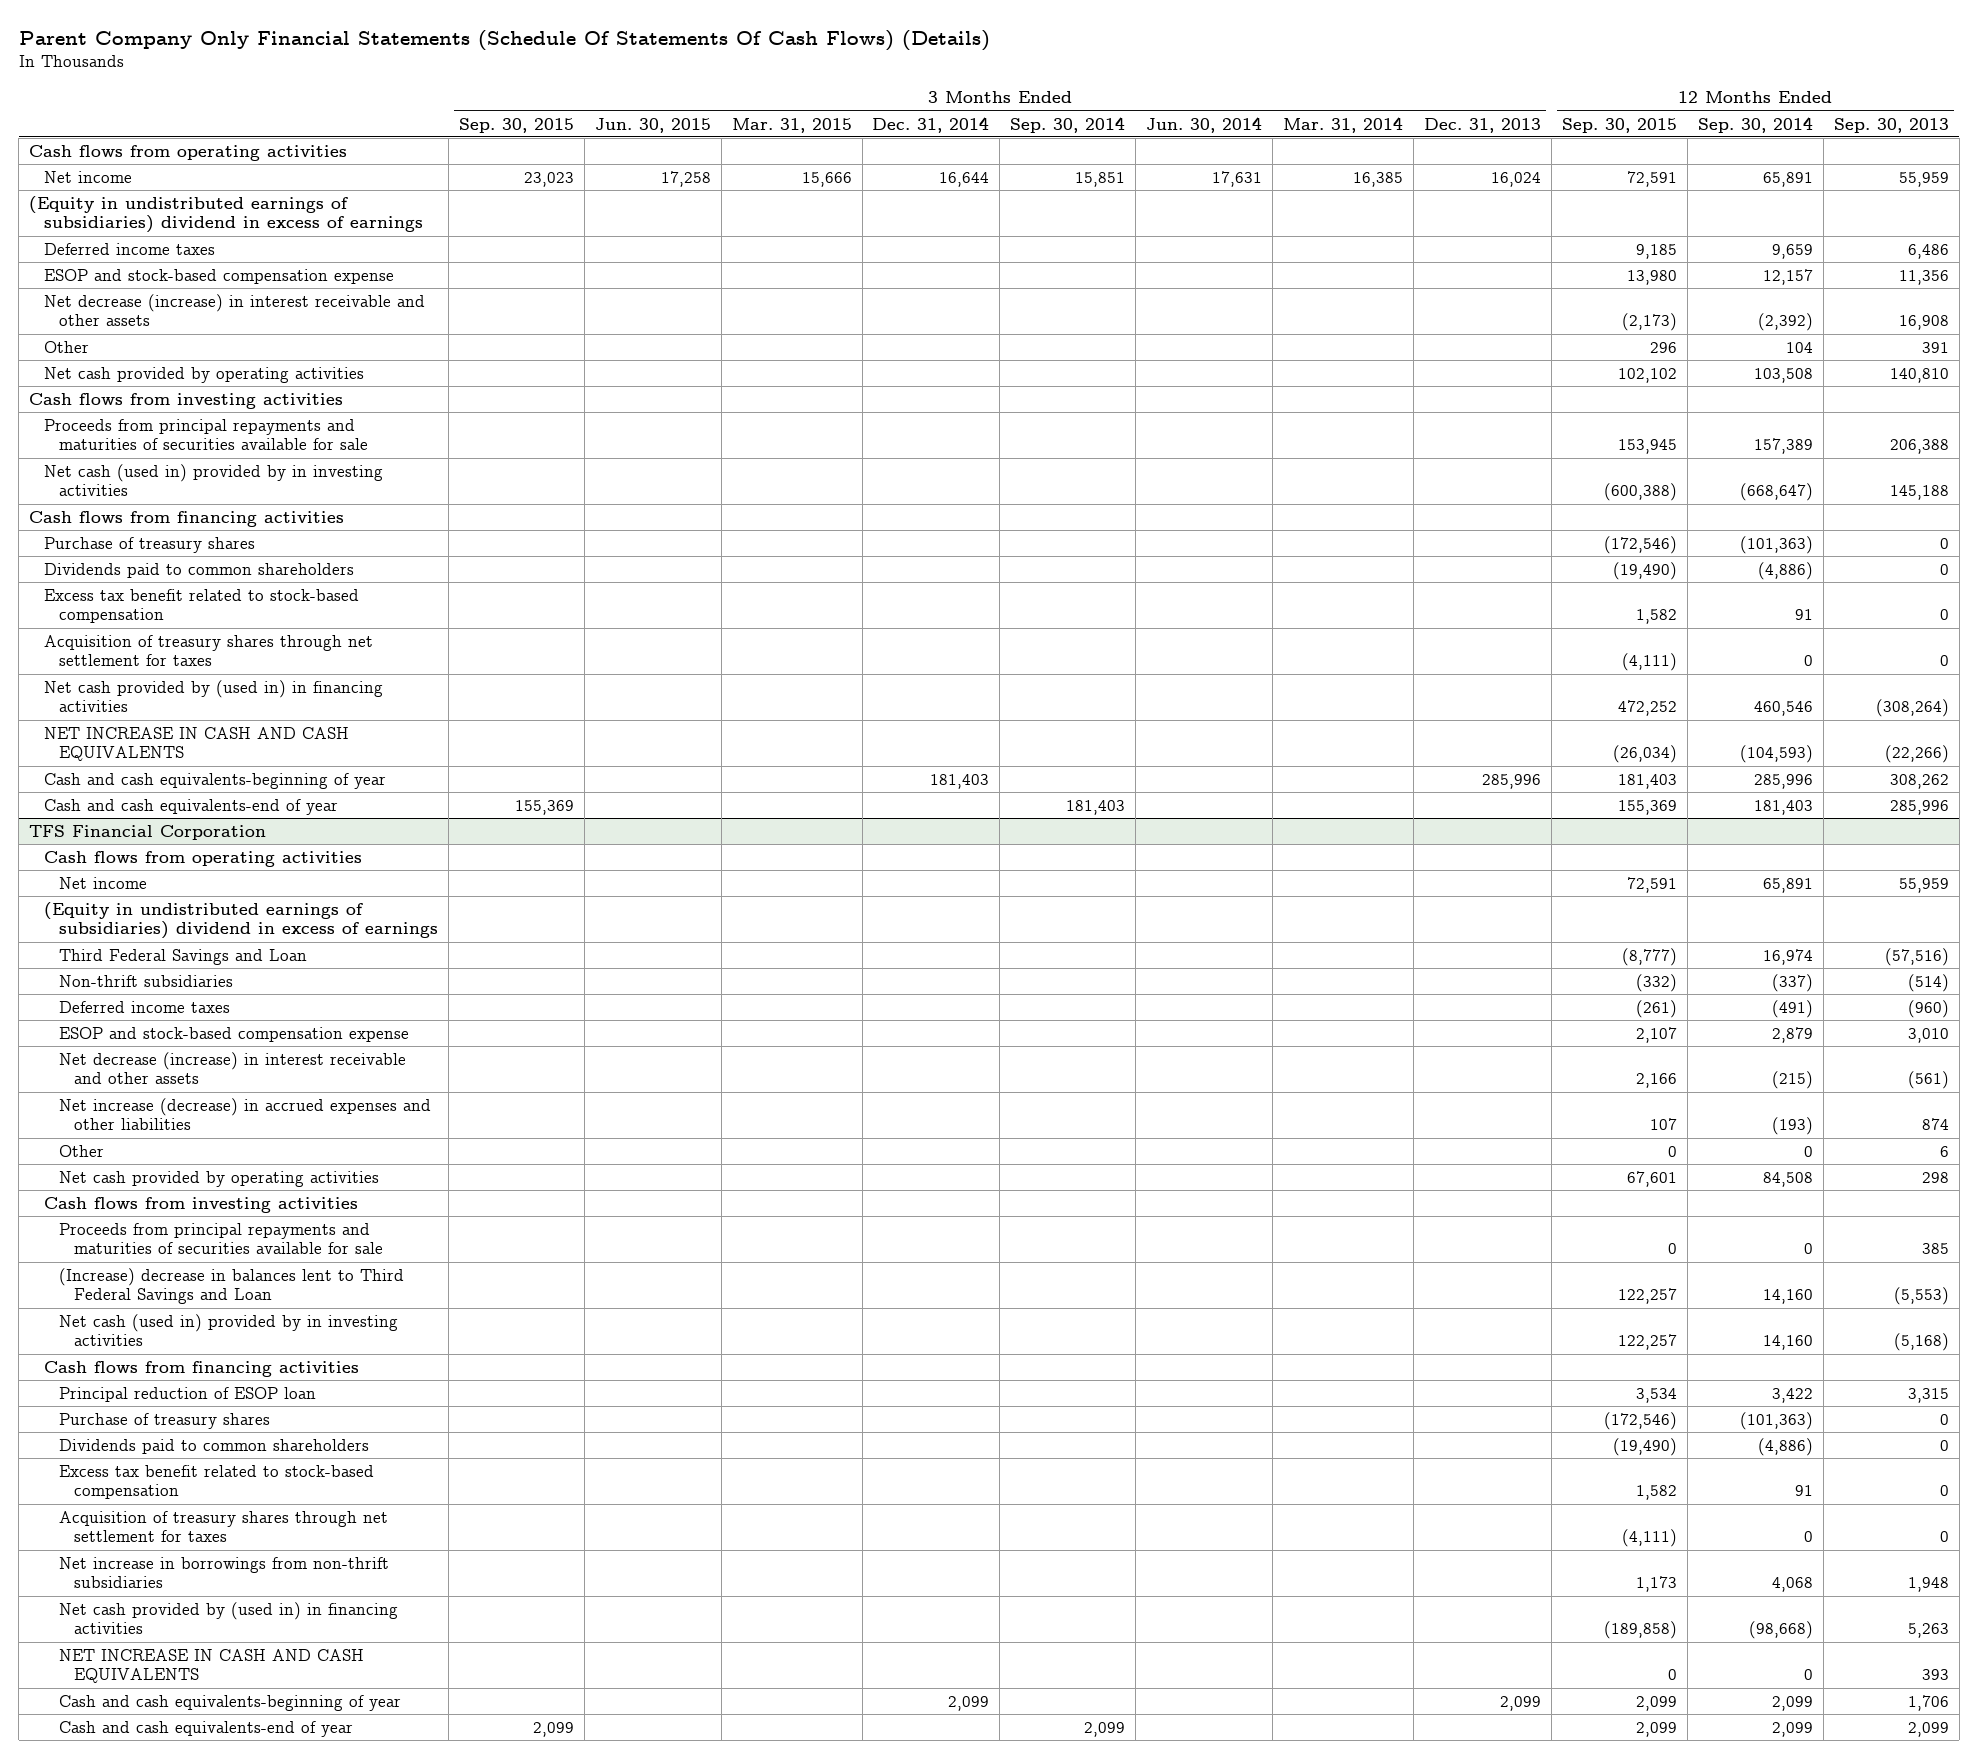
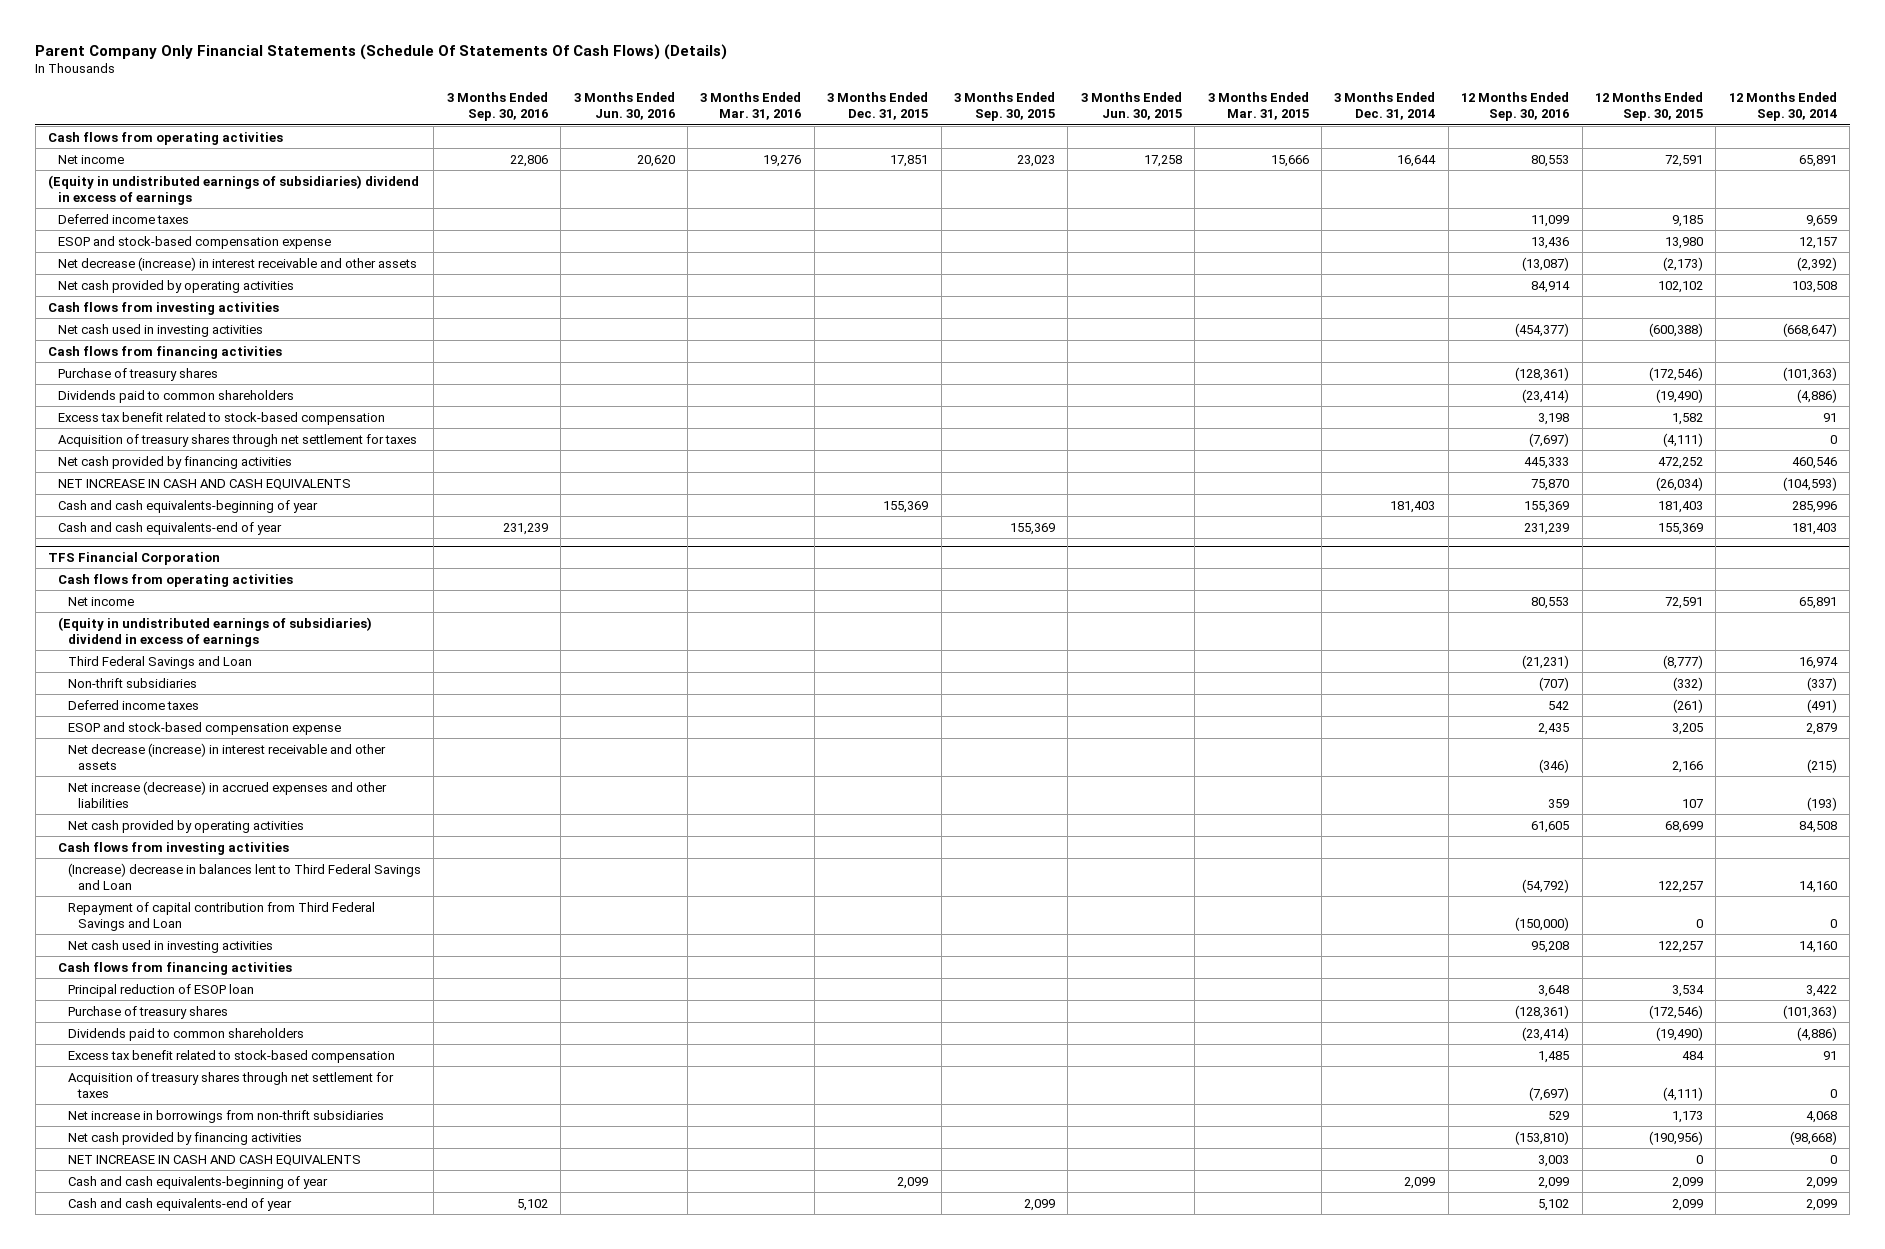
[1010,116,1126,133] Sep. 30, 2014 -> none
[1146,116,1263,133] Jun. 30, 2014 -> none
[1283,116,1404,133] Mar. 31, 2014 -> none
[1423,117,1541,133] Dec. 31, 2013 -> none
[1833,117,1949,133] Sep. 30, 2013 -> none
none -> [446,92,548,122] 3 Months Ended Sep. 30, 2016
none -> [573,92,675,121] 3 Months Ended Jun. 30, 2016
none -> [700,92,802,121] 3 Months Ended Mar. 31, 2016
none -> [827,92,929,121] 3 Months Ended Dec. 31, 2015
none -> [1461,92,1570,122] 12 Months Ended Sep. 30, 2016
[44,340,90,353] Other -> none
[44,418,368,451] Proceeds from principal repayments and maturities of securities available for sale -> none
[44,463,384,497] Net cash (used in) provided by in investing activities -> [58,323,264,337] Net cash used in investing activities
[44,679,384,713] Net cash provided by (used in) in financing activities -> [58,455,293,469] Net cash provided by financing activities
[1635,1026,1677,1043] 2,107 -> [1672,722,1704,735] 3,205
[58,1144,104,1157] Other -> none
[1626,1170,1677,1187] 67,601 -> [1665,820,1704,833] 68,699
[58,1222,383,1255] Proceeds from principal repayments and maturities of securities available for sale -> none
none -> [68,901,376,931] Repayment of capital contribution from Third Federal Savings and Loan
[58,1313,398,1347] Net cash (used in) provided by in investing activities -> [68,939,274,953] Net cash used in investing activities
[1635,1485,1677,1501] 1,582 -> [1682,1050,1705,1060] 484
[58,1601,398,1635] Net cash provided by (used in) in financing activities -> [68,1131,303,1145] Net cash provided by financing activities
[1603,1621,1677,1640] (189,858) -> [1649,1130,1704,1145] (190,956)

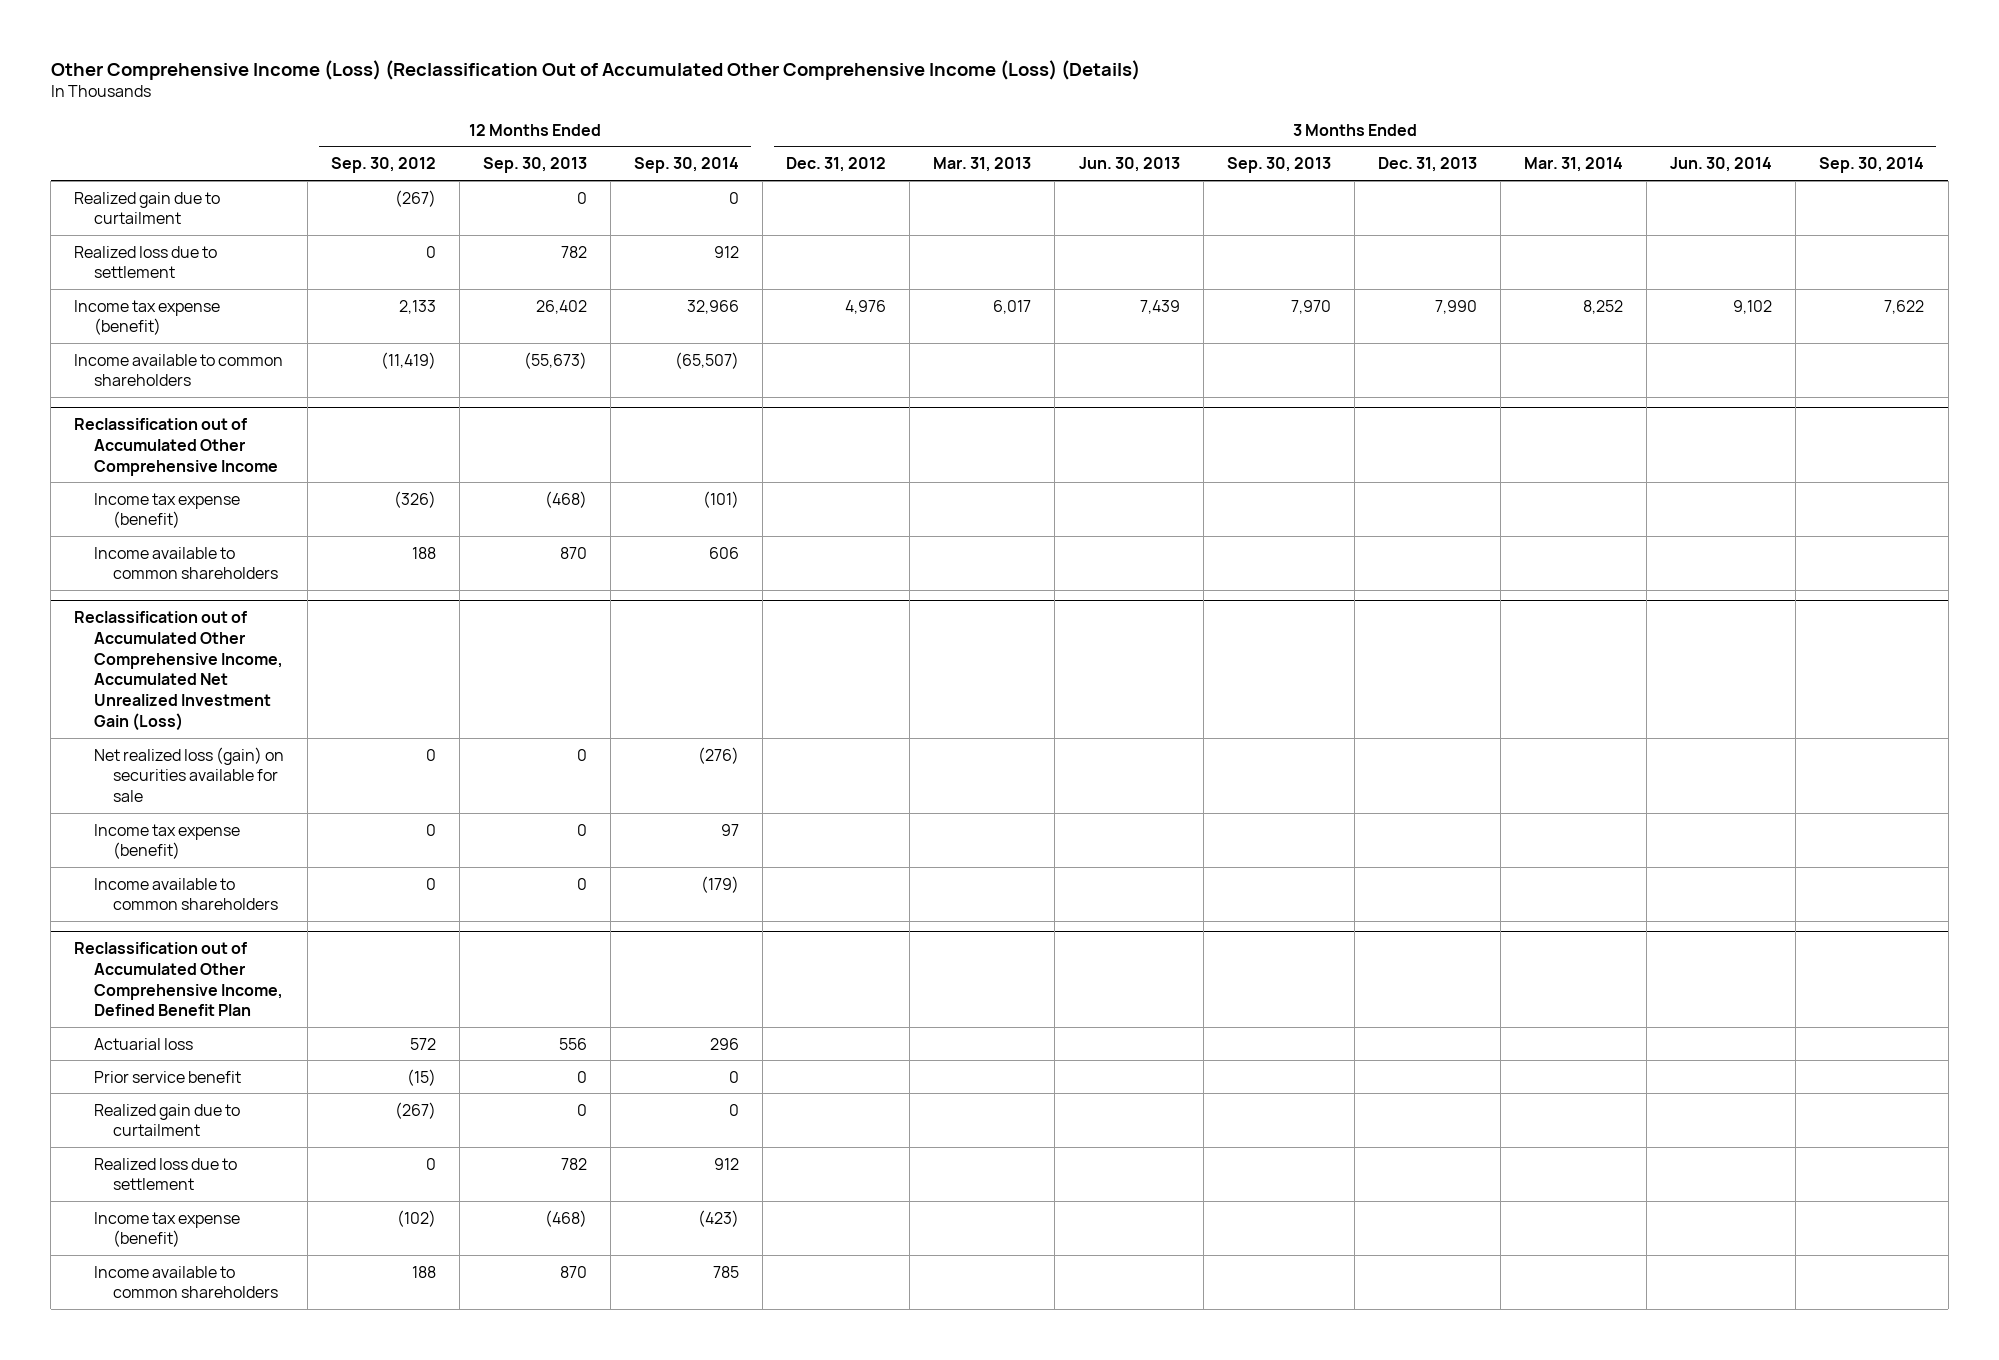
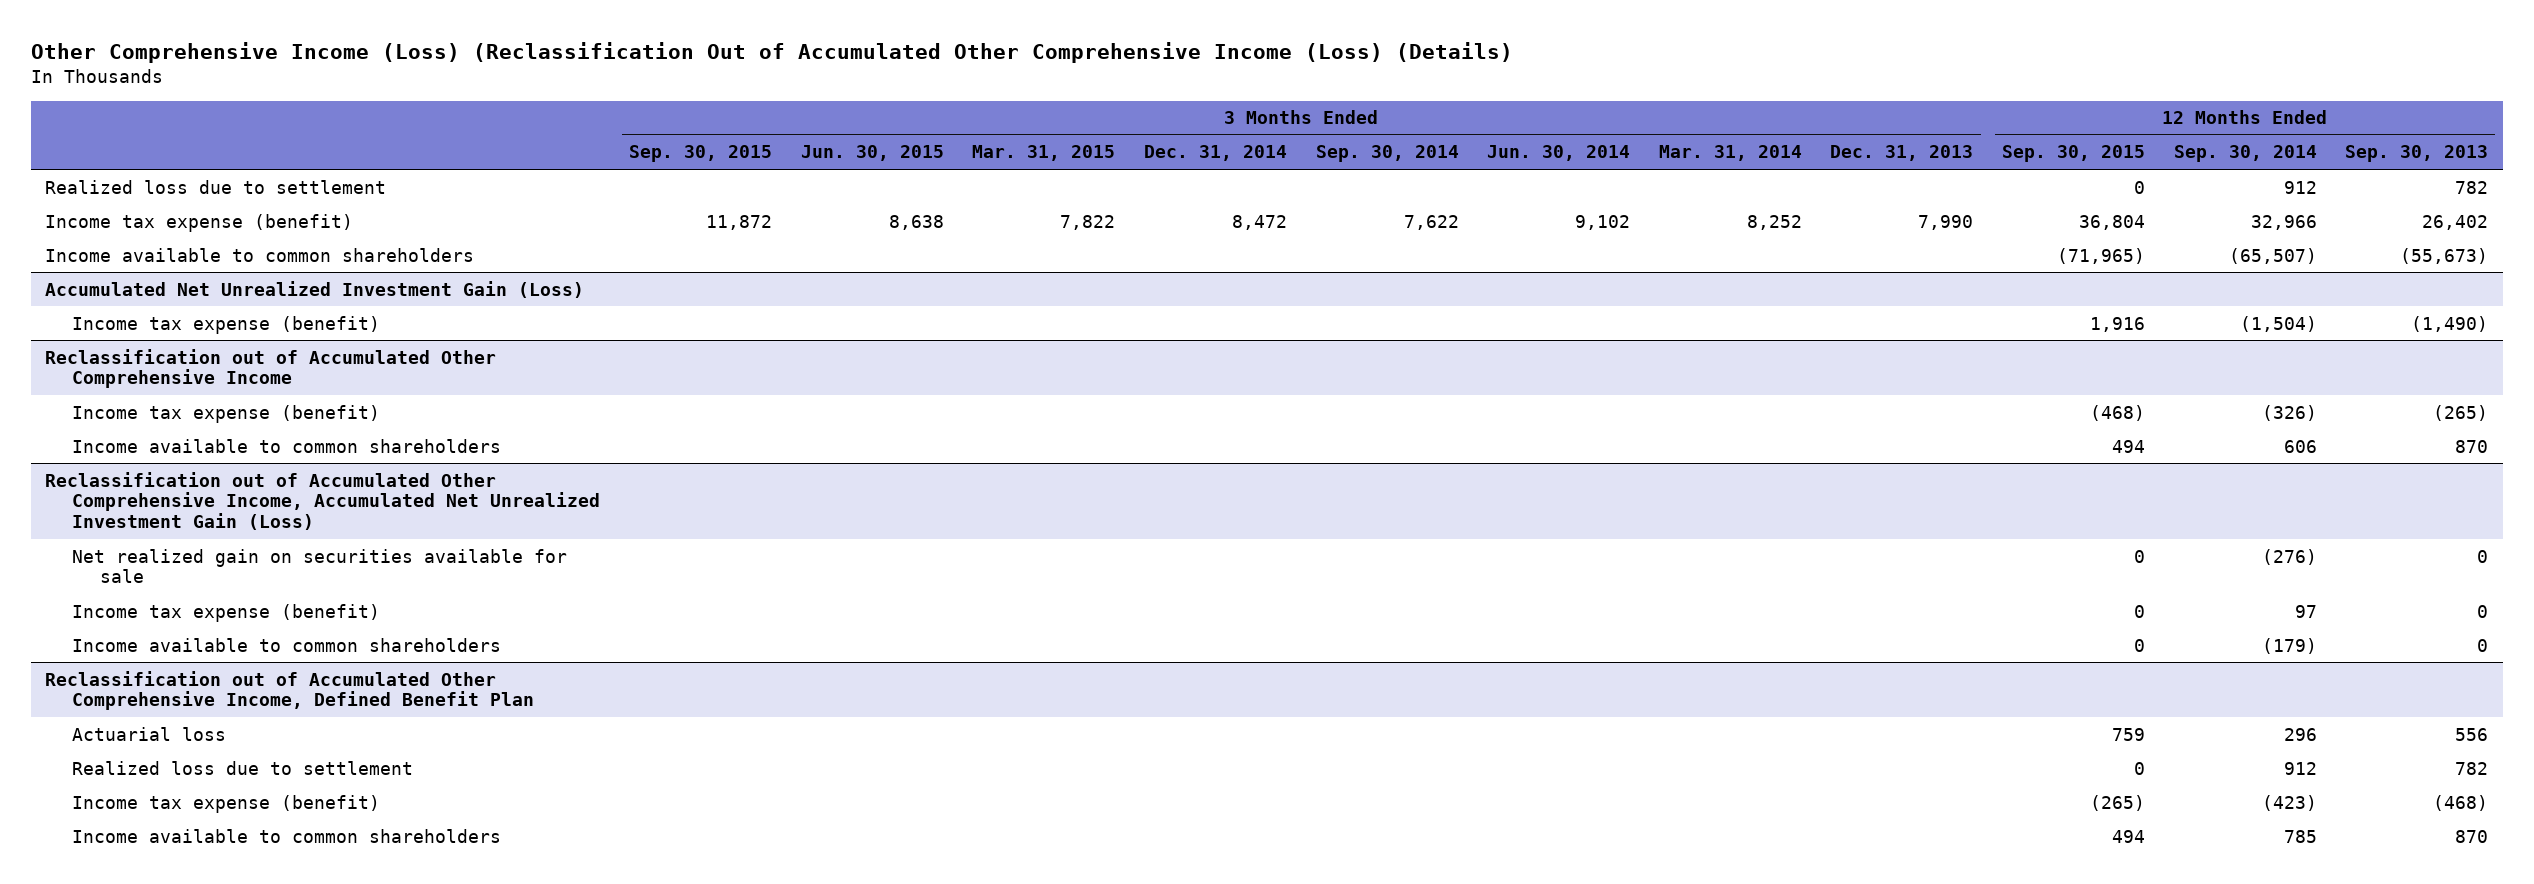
[330,157,436,174] Sep. 30, 2012 -> none
[786,157,887,173] Dec. 31, 2012 -> none
[933,157,1032,173] Mar. 31, 2013 -> none
[1078,157,1180,173] Jun. 30, 2013 -> none
[1226,157,1331,174] Sep. 30, 2013 -> none
none -> [629,145,773,163] Sep. 30, 2015
none -> [800,145,944,162] Jun. 30, 2015
none -> [972,145,1116,162] Mar. 31, 2015
none -> [1143,145,1287,162] Dec. 31, 2014
none -> [2002,145,2146,163] Sep. 30, 2015
[74,191,221,225] Realized gain due to curtailment -> none
none -> [45,280,585,298] Accumulated Net Unrealized Investment Gain (Loss)
none -> [72,315,381,334] Income tax expense (benefit)
[544,490,587,508] (468) -> [2433,404,2489,421] (265)
[703,490,740,508] (101) -> [2261,404,2317,421] (326)
[93,746,284,803] Net realized loss (gain) on securities available for sale -> [72,548,568,584] Net realized gain on securities available for sale
[93,1070,241,1083] Prior service benefit -> none
[93,1103,240,1137] Realized gain due to curtailment -> none

